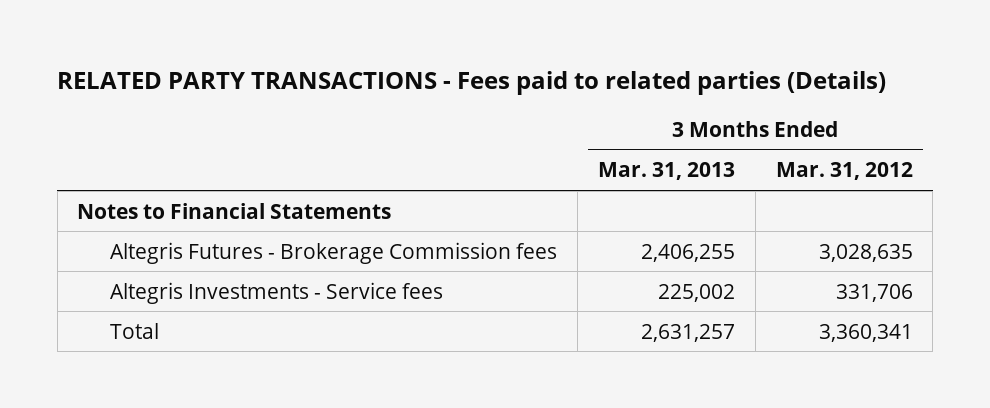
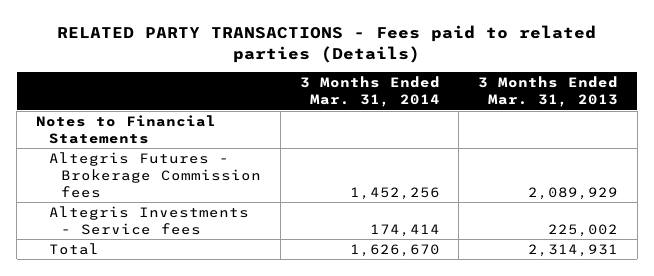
[775,162,913,181] Mar. 31, 2012 -> none
none -> [299,76,440,108] 3 Months Ended Mar. 31, 2014
[640,243,735,262] 2,406,255 -> [528,186,619,200] 2,089,929
[640,323,735,342] 2,631,257 -> [528,243,619,257] 2,314,931

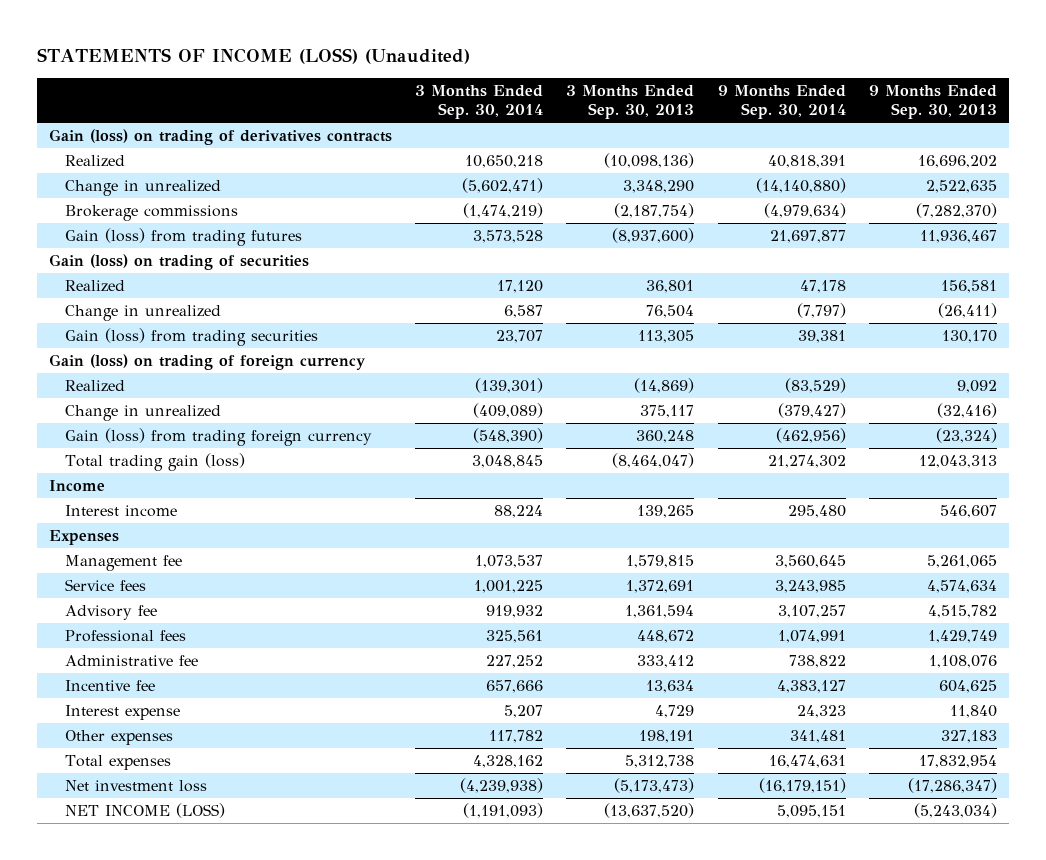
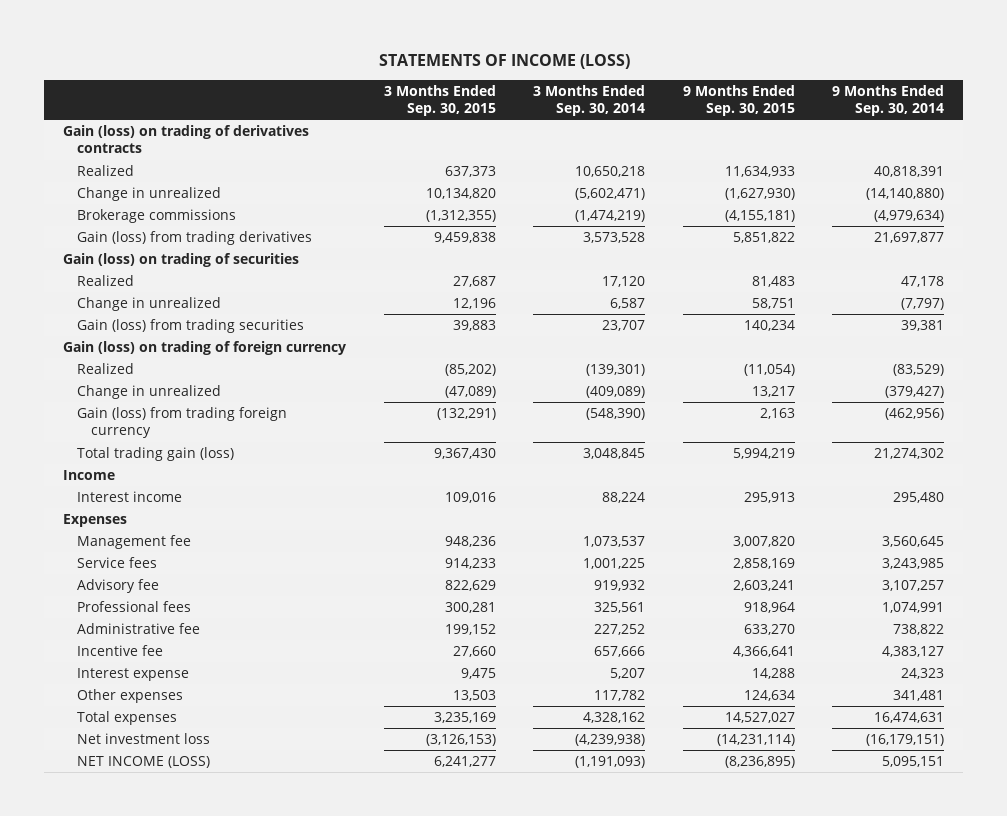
[36,48,470,65] STATEMENTS OF INCOME (LOSS) (Unaudited) -> [378,53,630,69] STATEMENTS OF INCOME (LOSS)
[566,85,695,120] 3 Months Ended Sep. 30, 2013 -> none
[868,85,997,120] 9 Months Ended Sep. 30, 2013 -> none
none -> [383,84,496,117] 3 Months Ended Sep. 30, 2015
none -> [682,84,795,117] 9 Months Ended Sep. 30, 2015
[64,227,302,246] Gain (loss) from trading futures -> [76,231,312,246] Gain (loss) from trading derivatives

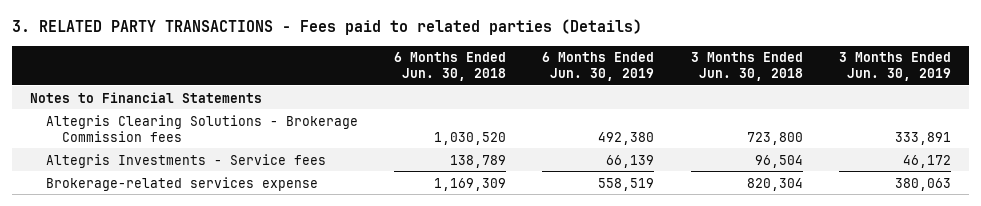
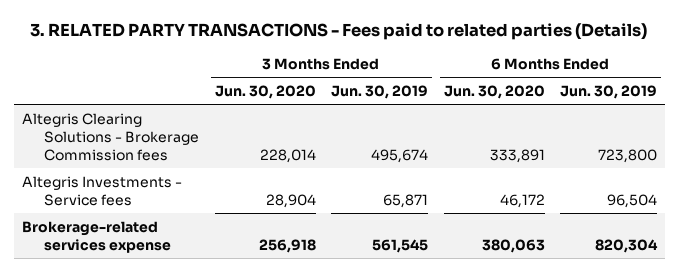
[393,52,506,82] 6 Months Ended Jun. 30, 2018 -> none
[690,52,803,82] 3 Months Ended Jun. 30, 2018 -> none
none -> [214,85,316,100] Jun. 30, 2020
none -> [443,85,545,100] Jun. 30, 2020
[29,91,262,103] Notes to Financial Statements -> none
[598,131,655,145] 492,380 -> [597,148,657,163] 723,800
[894,131,951,145] 333,891 -> [371,148,429,163] 495,674
[606,154,655,168] 66,139 -> [606,193,657,208] 96,504
[902,154,951,168] 46,172 -> [383,193,429,208] 65,871
[598,177,655,191] 558,519 -> [594,238,658,253] 820,304
[894,177,951,191] 380,063 -> [372,238,429,253] 561,545

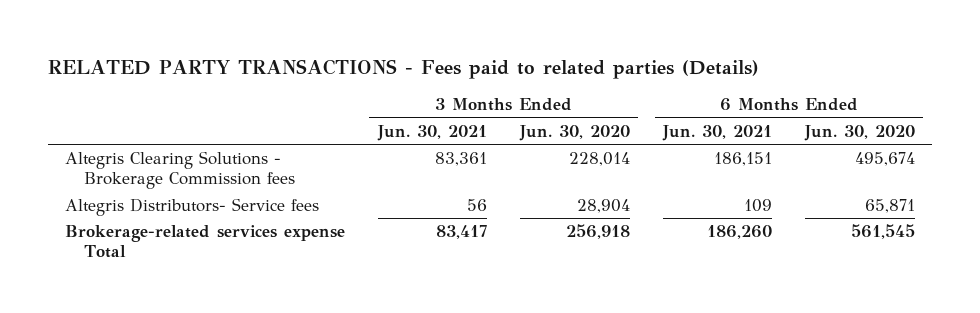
[30,23,648,41] 3. RELATED PARTY TRANSACTIONS - Fees paid to related parties (Details) -> [48,59,760,80] RELATED PARTY TRANSACTIONS - Fees paid to related parties (Details)
[331,85,429,100] Jun. 30, 2019 -> none
[559,85,657,100] Jun. 30, 2019 -> none
none -> [376,124,487,141] Jun. 30, 2021
none -> [661,124,772,141] Jun. 30, 2021
[489,148,545,163] 333,891 -> [855,152,916,167] 495,674
[22,175,183,206] Altegris Investments - Service fees -> [64,198,319,217] Altegris Distributors- Service fees
[499,193,545,208] 46,172 -> [865,199,916,214] 65,871
[22,220,172,253] Brokerage-related services expense -> [64,225,345,259] Brokerage-related services expense Total
[481,238,545,253] 380,063 -> [851,224,916,240] 561,545

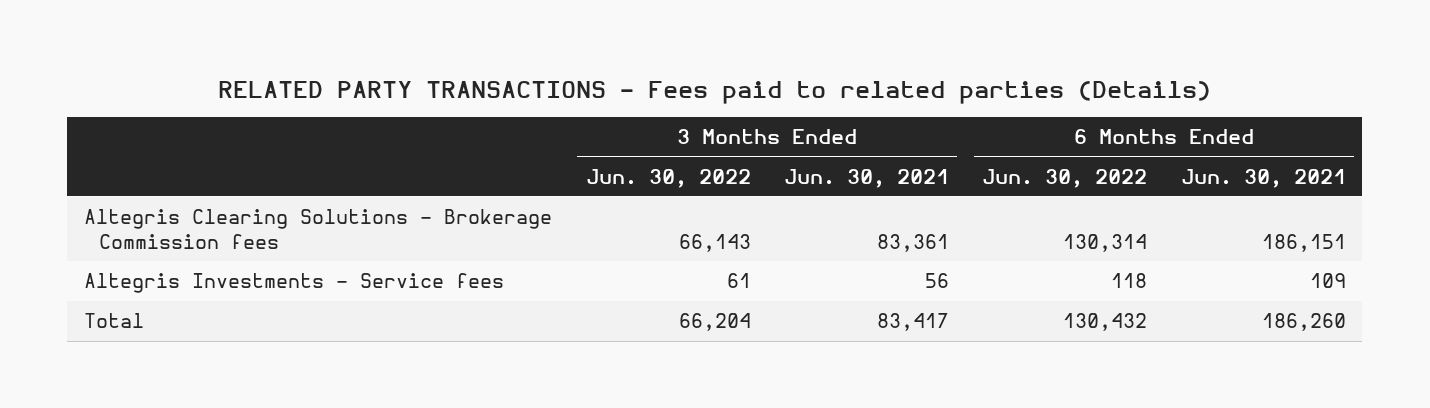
[518,124,630,141] Jun. 30, 2020 -> none
[804,124,916,141] Jun. 30, 2020 -> none
none -> [585,168,751,188] Jun. 30, 2022
none -> [982,168,1148,188] Jun. 30, 2022
[64,198,319,217] Altegris Distributors- Service fees -> [84,273,505,294] Altegris Investments - Service fees
[64,225,345,259] Brokerage-related services expense Total -> [84,313,145,329] Total

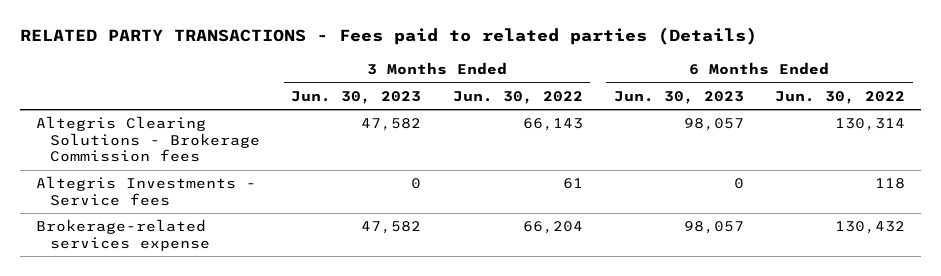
[783,168,949,188] Jun. 30, 2021 -> none
[1180,168,1346,188] Jun. 30, 2021 -> none
none -> [291,90,422,104] Jun. 30, 2023
none -> [613,90,744,104] Jun. 30, 2023
[84,313,145,329] Total -> [35,219,211,251] Brokerage-related services expense

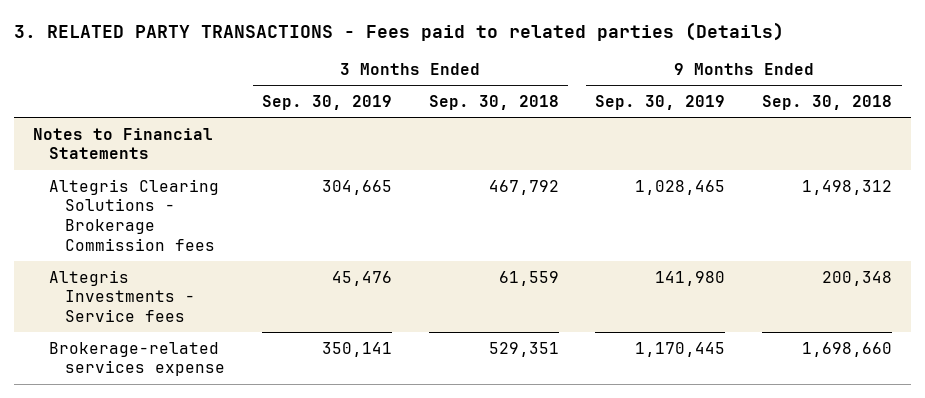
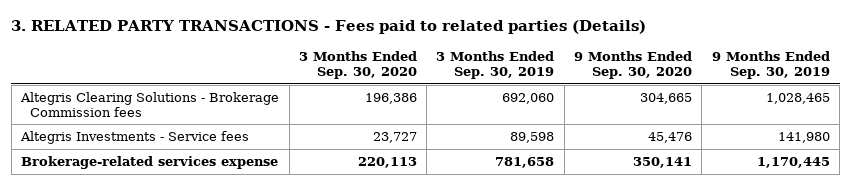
[428,95,559,111] Sep. 30, 2018 -> none
[762,95,893,111] Sep. 30, 2018 -> none
none -> [298,51,417,80] 3 Months Ended Sep. 30, 2020
none -> [574,51,693,80] 9 Months Ended Sep. 30, 2020
[32,127,213,160] Notes to Financial Statements -> none
[321,179,392,195] 304,665 -> [502,92,555,104] 692,060
[331,270,392,286] 45,476 -> [510,131,555,143] 89,598
[321,341,392,357] 350,141 -> [495,156,555,168] 781,658

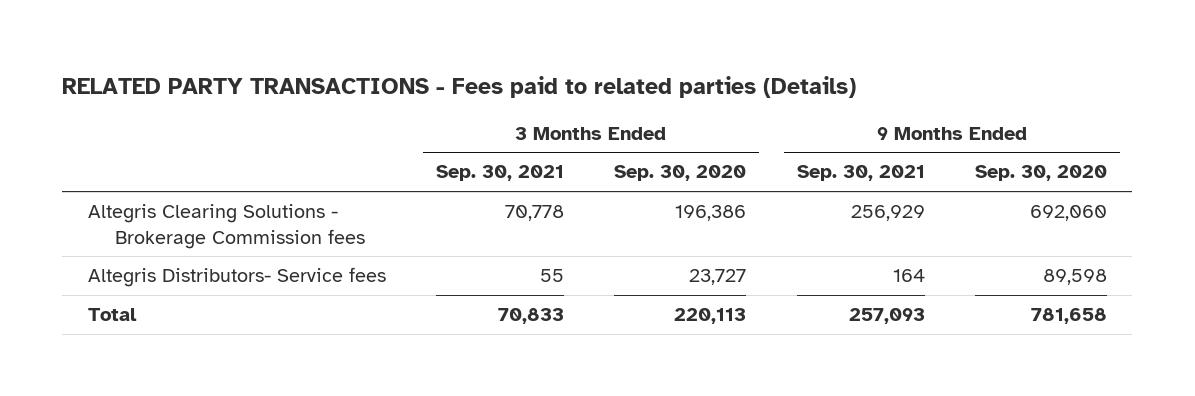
[11,20,647,35] 3. RELATED PARTY TRANSACTIONS - Fees paid to related parties (Details) -> [62,75,857,98] RELATED PARTY TRANSACTIONS - Fees paid to related parties (Details)
[436,51,555,80] 3 Months Ended Sep. 30, 2019 -> none
[711,51,830,80] 9 Months Ended Sep. 30, 2019 -> none
none -> [435,165,564,182] Sep. 30, 2021
none -> [796,165,925,182] Sep. 30, 2021
[21,155,279,169] Brokerage-related services expense -> none
[640,92,693,104] 304,665 -> [1029,205,1107,222] 692,060
[20,130,250,144] Altegris Investments - Service fees -> [87,267,386,288] Altegris Distributors- Service fees
[648,131,693,143] 45,476 -> [1042,269,1107,286] 89,598
none -> [87,308,137,322] Total

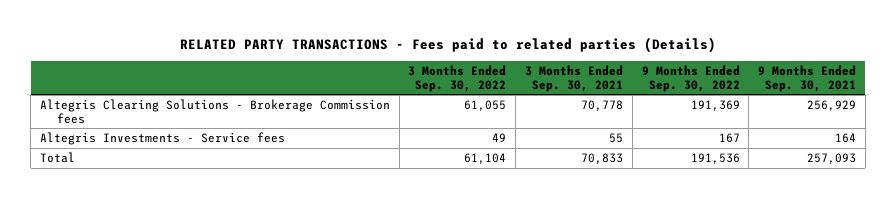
[614,165,747,182] Sep. 30, 2020 -> none
[974,165,1107,182] Sep. 30, 2020 -> none
none -> [408,64,507,92] 3 Months Ended Sep. 30, 2022
none -> [641,64,740,92] 9 Months Ended Sep. 30, 2022
[87,267,386,288] Altegris Distributors- Service fees -> [39,131,285,145] Altegris Investments - Service fees

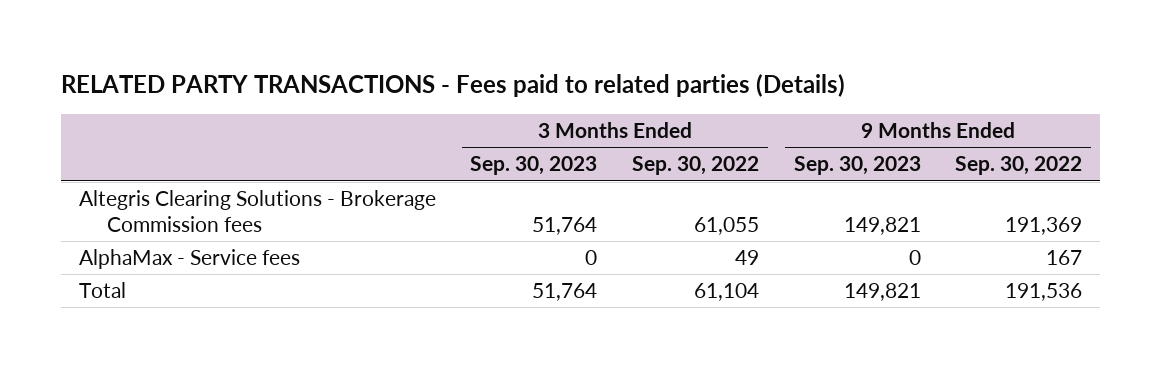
[525,64,624,92] 3 Months Ended Sep. 30, 2021 -> none
[758,64,857,92] 9 Months Ended Sep. 30, 2021 -> none
none -> [470,156,598,176] Sep. 30, 2023
none -> [793,156,921,176] Sep. 30, 2023
[39,131,285,145] Altegris Investments - Service fees -> [78,249,300,270] AlphaMax - Service fees

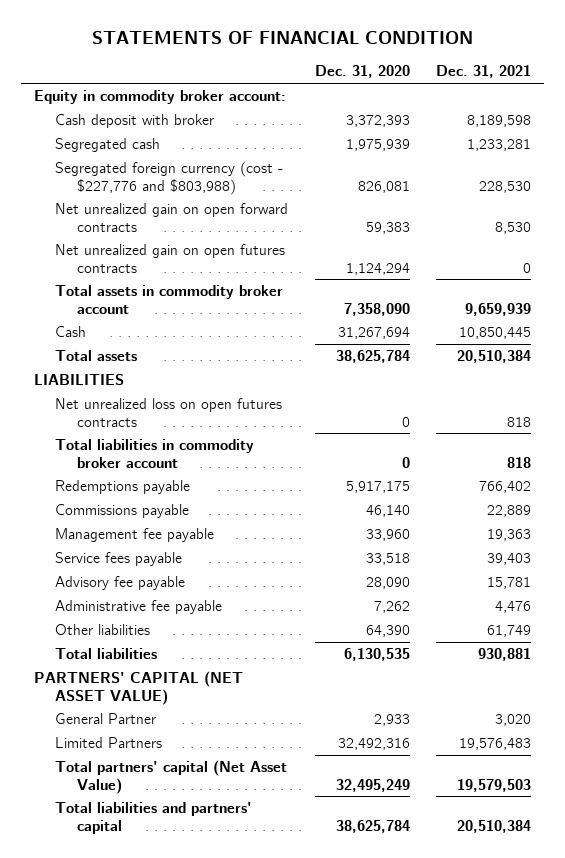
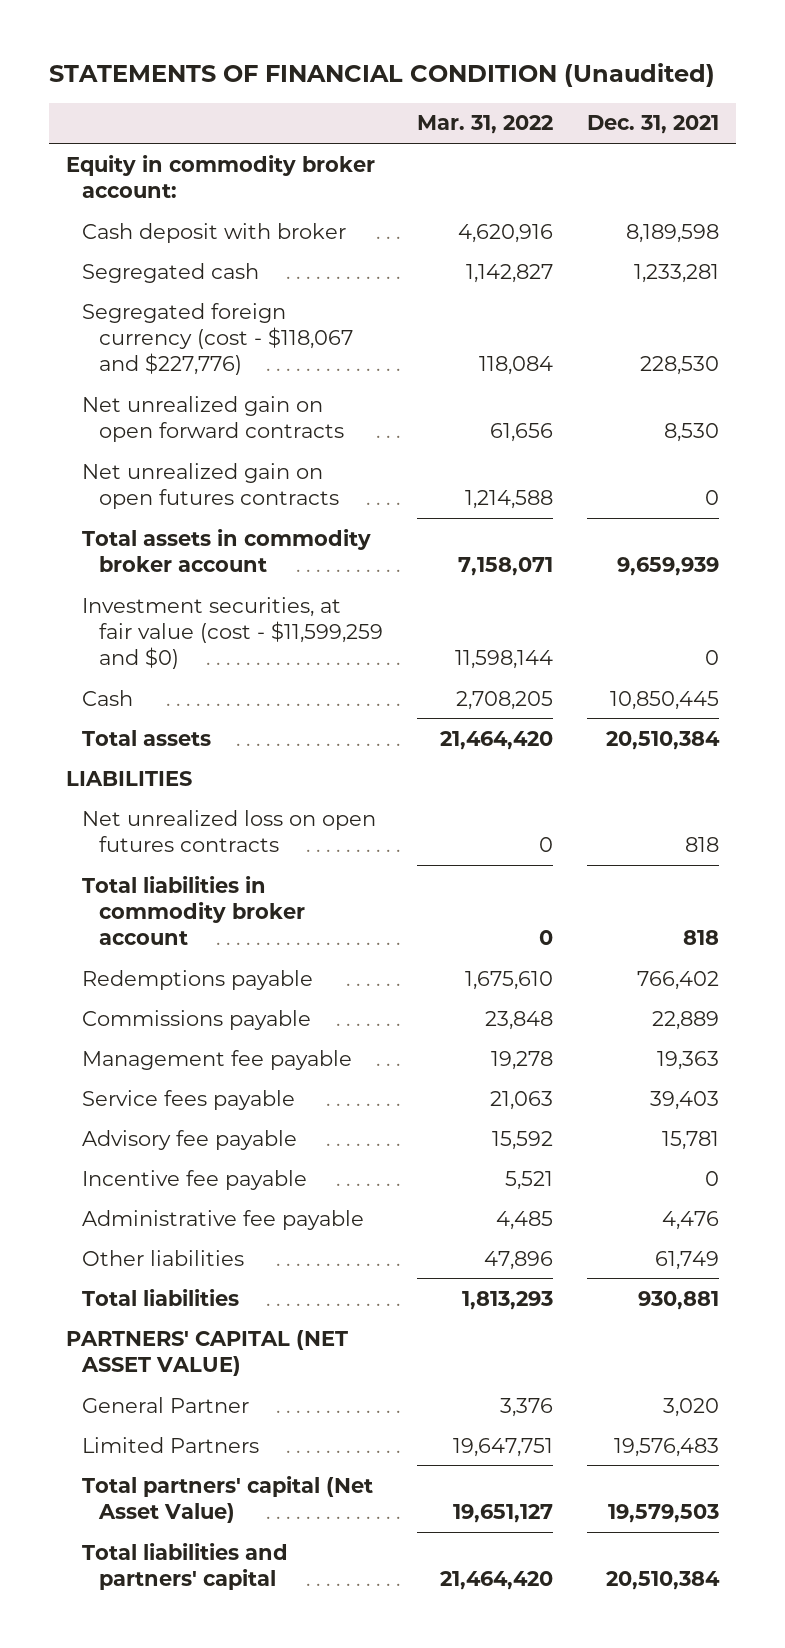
[91,31,473,45] STATEMENTS OF FINANCIAL CONDITION -> [48,62,715,87] STATEMENTS OF FINANCIAL CONDITION (Unaudited)
[314,65,410,79] Dec. 31, 2020 -> none
none -> [417,115,554,135] Mar. 31, 2022
[55,161,284,195] Segregated foreign currency (cost - $227,776 and $803,988) -> [82,302,353,375] Segregated foreign currency (cost - $118,067 and $227,776)
none -> [82,596,383,669] Investment securities, at fair value (cost - $11,599,259 and $0)
none -> [82,1169,308,1190] Incentive fee payable

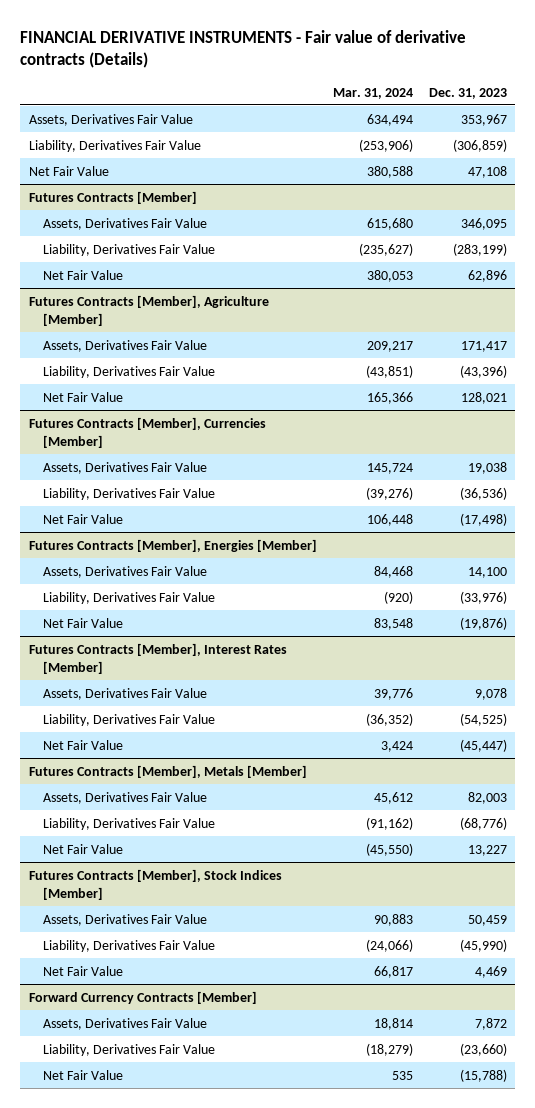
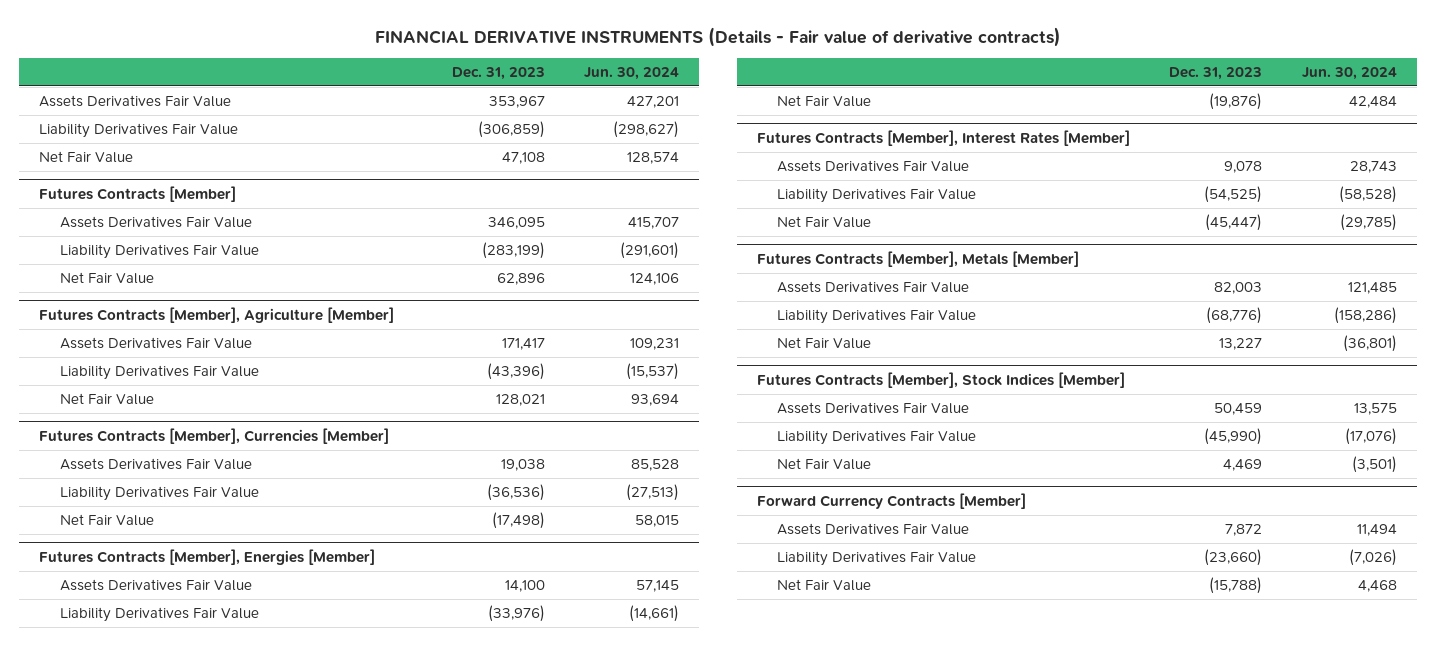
[20,29,467,68] FINANCIAL DERIVATIVE INSTRUMENTS - Fair value of derivative contracts (Details) -> [375,26,1062,47] FINANCIAL DERIVATIVE INSTRUMENTS (Details - Fair value of derivative contracts)
[332,87,413,99] Mar. 31, 2024 -> none
none -> [584,66,680,80] Jun. 30, 2024
[28,113,193,126] Assets, Derivatives Fair Value -> [39,95,232,108] Assets Derivatives Fair Value
[28,139,201,152] Liability, Derivatives Fair Value -> [39,123,239,139] Liability Derivatives Fair Value
[43,217,208,230] Assets, Derivatives Fair Value -> [59,216,252,229] Assets Derivatives Fair Value
[43,243,216,256] Liability, Derivatives Fair Value -> [59,244,259,260] Liability Derivatives Fair Value
[43,339,208,352] Assets, Derivatives Fair Value -> [59,337,252,350] Assets Derivatives Fair Value
[43,365,216,378] Liability, Derivatives Fair Value -> [59,365,259,381] Liability Derivatives Fair Value
[43,461,208,474] Assets, Derivatives Fair Value -> [59,458,252,471] Assets Derivatives Fair Value
[43,487,216,500] Liability, Derivatives Fair Value -> [59,486,259,502] Liability Derivatives Fair Value
[43,565,208,578] Assets, Derivatives Fair Value -> [59,579,252,592] Assets Derivatives Fair Value
[43,591,216,604] Liability, Derivatives Fair Value -> [59,607,259,623] Liability Derivatives Fair Value
[43,687,208,700] Assets, Derivatives Fair Value -> [777,160,970,173] Assets Derivatives Fair Value
[43,713,216,726] Liability, Derivatives Fair Value -> [777,188,977,204] Liability Derivatives Fair Value
[43,791,208,804] Assets, Derivatives Fair Value -> [777,281,970,294] Assets Derivatives Fair Value
[43,817,216,830] Liability, Derivatives Fair Value -> [777,309,977,325] Liability Derivatives Fair Value
[43,913,208,926] Assets, Derivatives Fair Value -> [777,402,970,415] Assets Derivatives Fair Value
[43,939,216,952] Liability, Derivatives Fair Value -> [777,430,977,446] Liability Derivatives Fair Value
[43,1017,208,1030] Assets, Derivatives Fair Value -> [777,523,970,536] Assets Derivatives Fair Value
[43,1043,216,1056] Liability, Derivatives Fair Value -> [777,551,977,567] Liability Derivatives Fair Value

